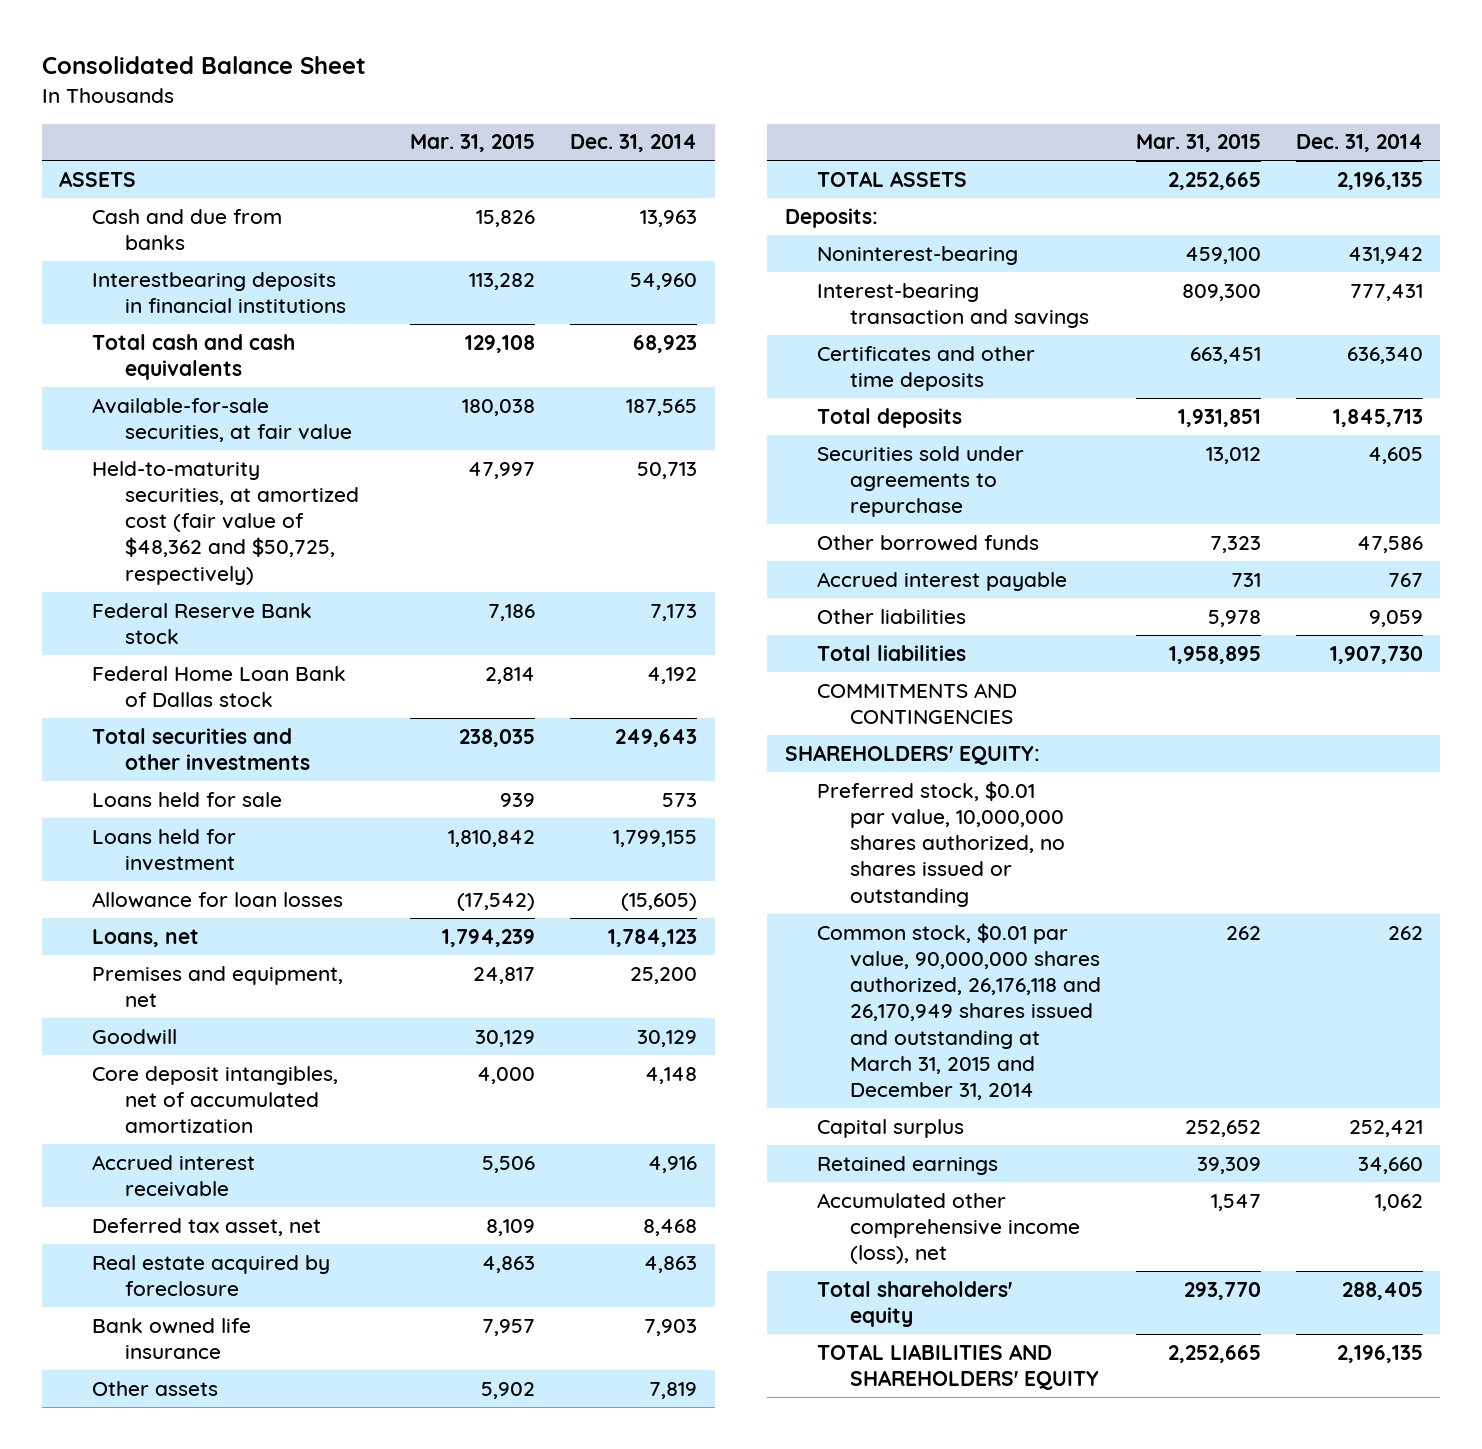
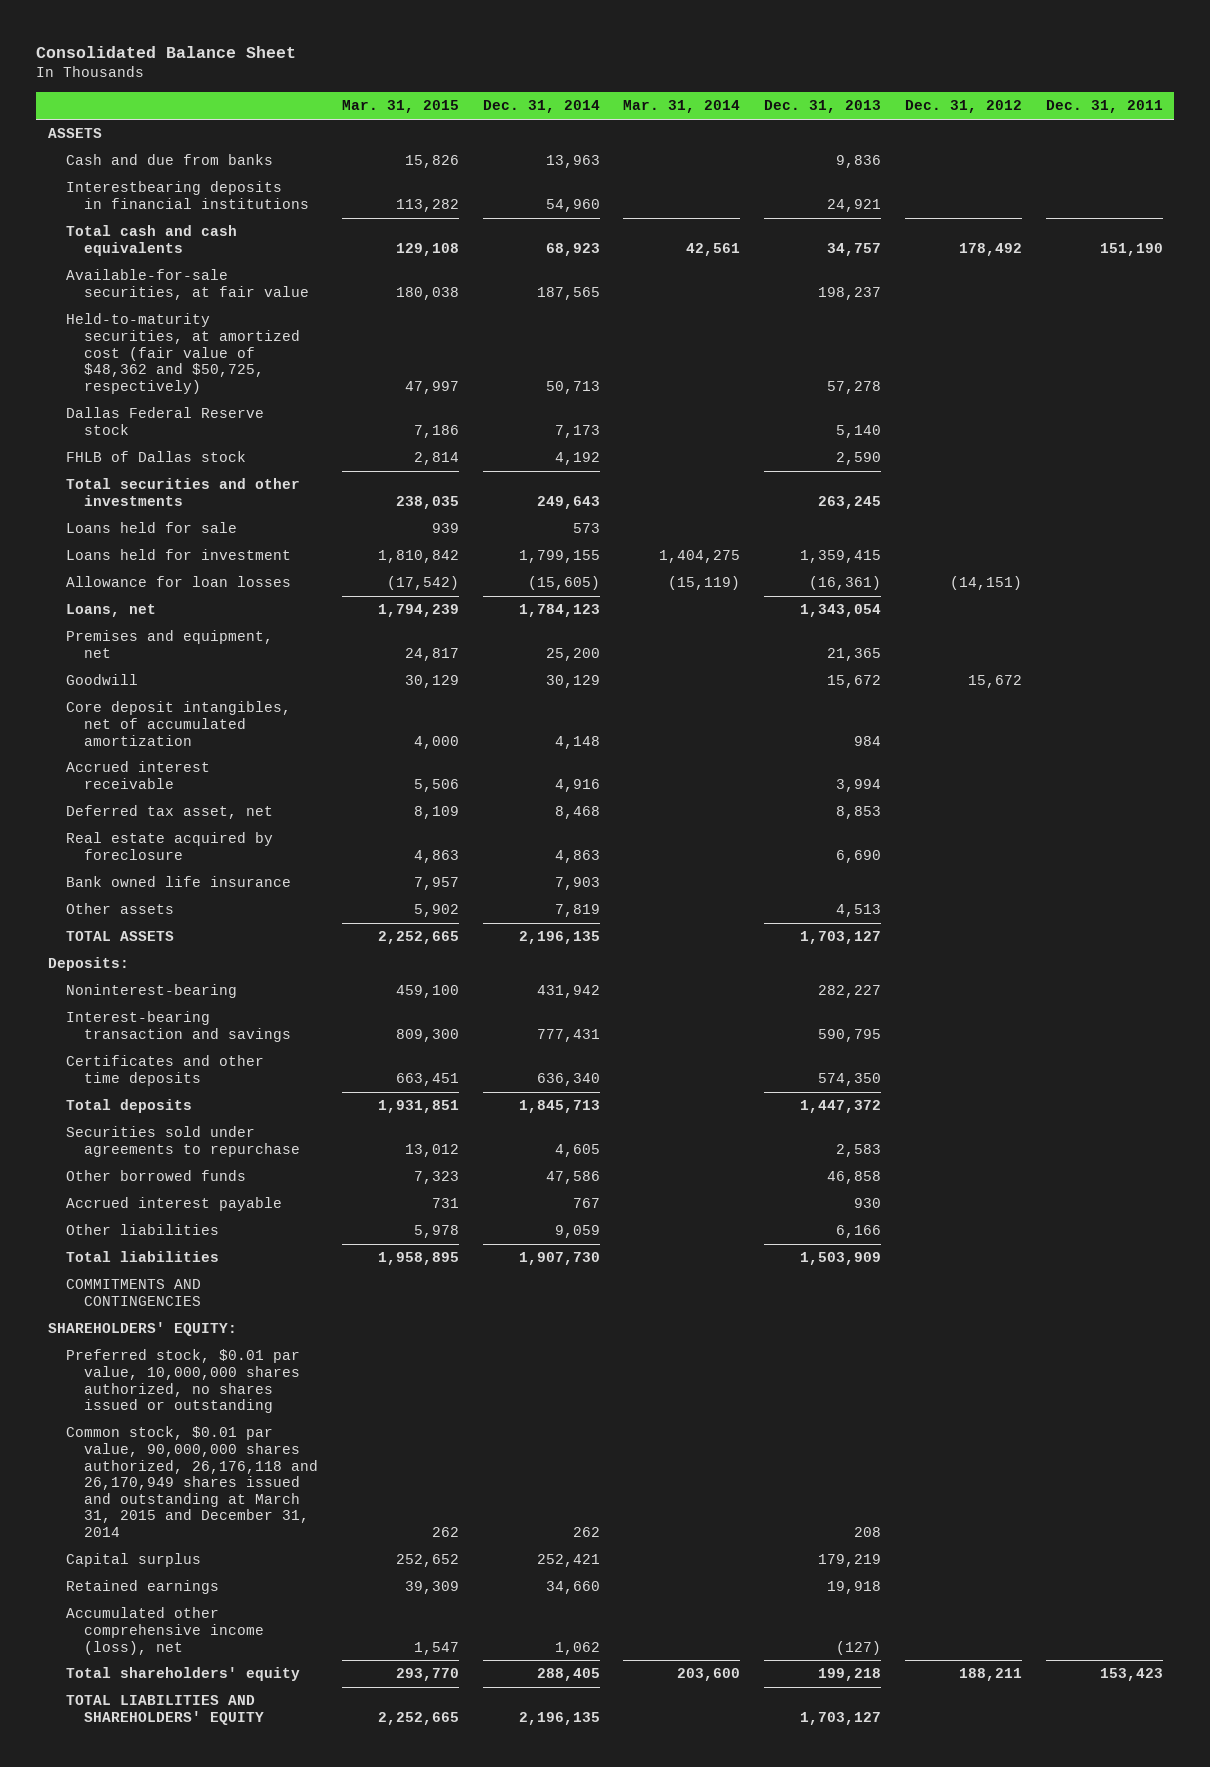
none -> [623,100,741,114] Mar. 31, 2014
none -> [764,100,882,114] Dec. 31, 2013
none -> [904,100,1022,114] Dec. 31, 2012
none -> [1045,100,1163,114] Dec. 31, 2011
[91,602,312,645] Federal Reserve Bank stock -> [65,407,264,435] Dallas Federal Reserve stock
[91,665,346,708] Federal Home Loan Bank of Dallas stock -> [65,451,246,463] FHLB of Dallas stock

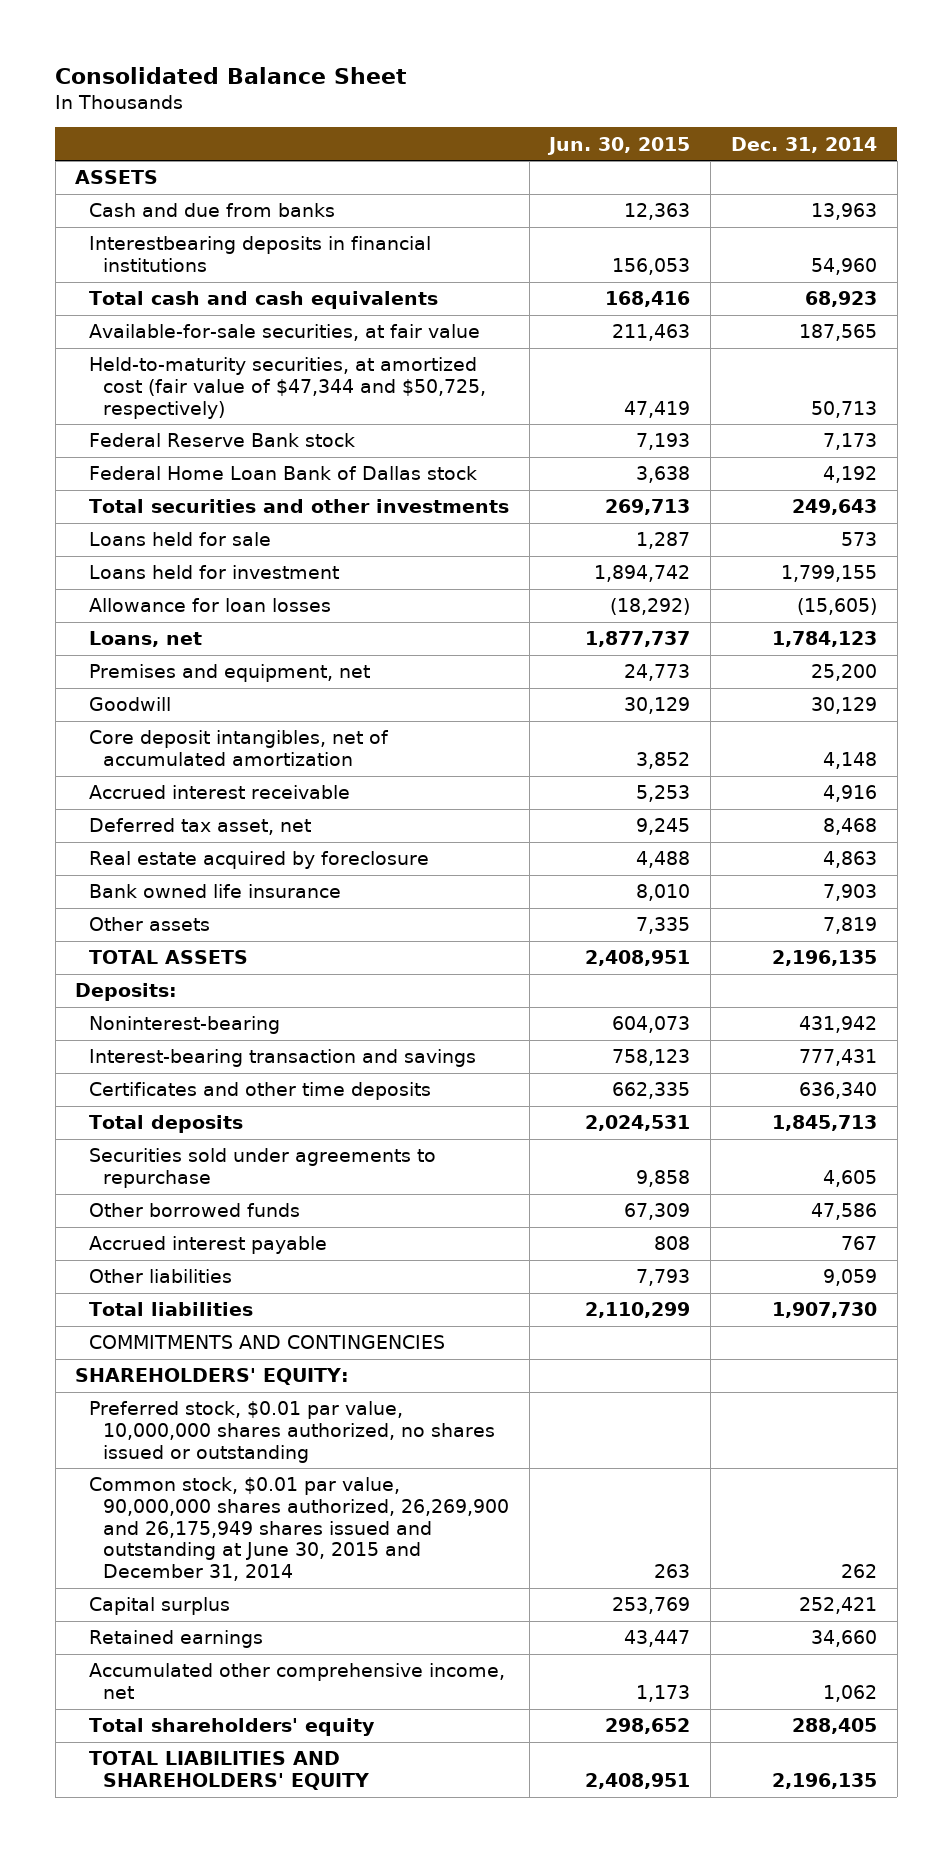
[342,100,460,114] Mar. 31, 2015 -> none
[623,100,741,114] Mar. 31, 2014 -> none
[764,100,882,114] Dec. 31, 2013 -> none
[904,100,1022,114] Dec. 31, 2012 -> none
[1045,100,1163,114] Dec. 31, 2011 -> none
none -> [547,136,691,155] Jun. 30, 2015
[65,313,301,394] Held-to-maturity securities, at amortized cost (fair value of $48,362 and $50,725, respectively) -> [88,357,486,419] Held-to-maturity securities, at amortized cost (fair value of $47,344 and $50,725, respectively)
[65,407,264,435] Dallas Federal Reserve stock -> [88,433,355,448] Federal Reserve Bank stock
[65,451,246,463] FHLB of Dallas stock -> [88,466,477,481] Federal Home Loan Bank of Dallas stock
[65,1426,319,1537] Common stock, $0.01 par value, 90,000,000 shares authorized, 26,176,118 and 26,170,949 shares issued and outstanding at March 31, 2015 and December 31, 2014 -> [88,1477,509,1581] Common stock, $0.01 par value, 90,000,000 shares authorized, 26,269,900 and 26,175,949 shares issued and outstanding at June 30, 2015 and December 31, 2014
[65,1607,265,1655] Accumulated other comprehensive income (loss), net -> [88,1663,505,1699] Accumulated other comprehensive income, net

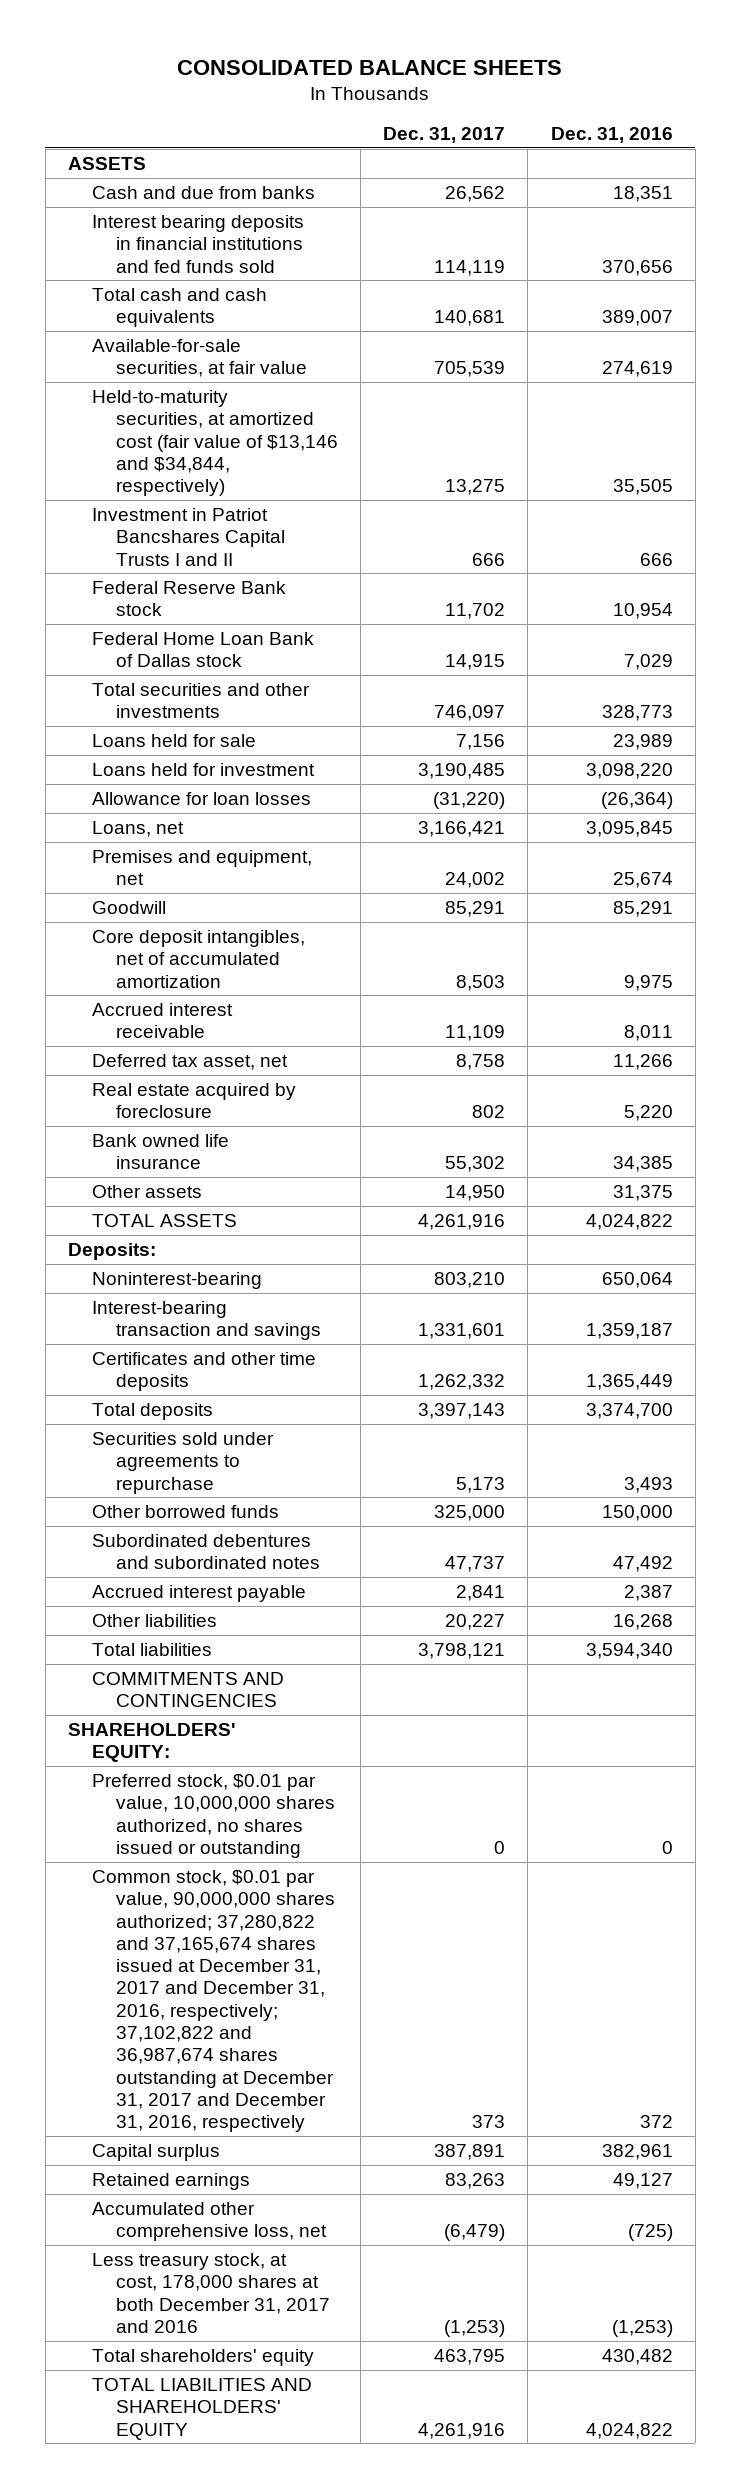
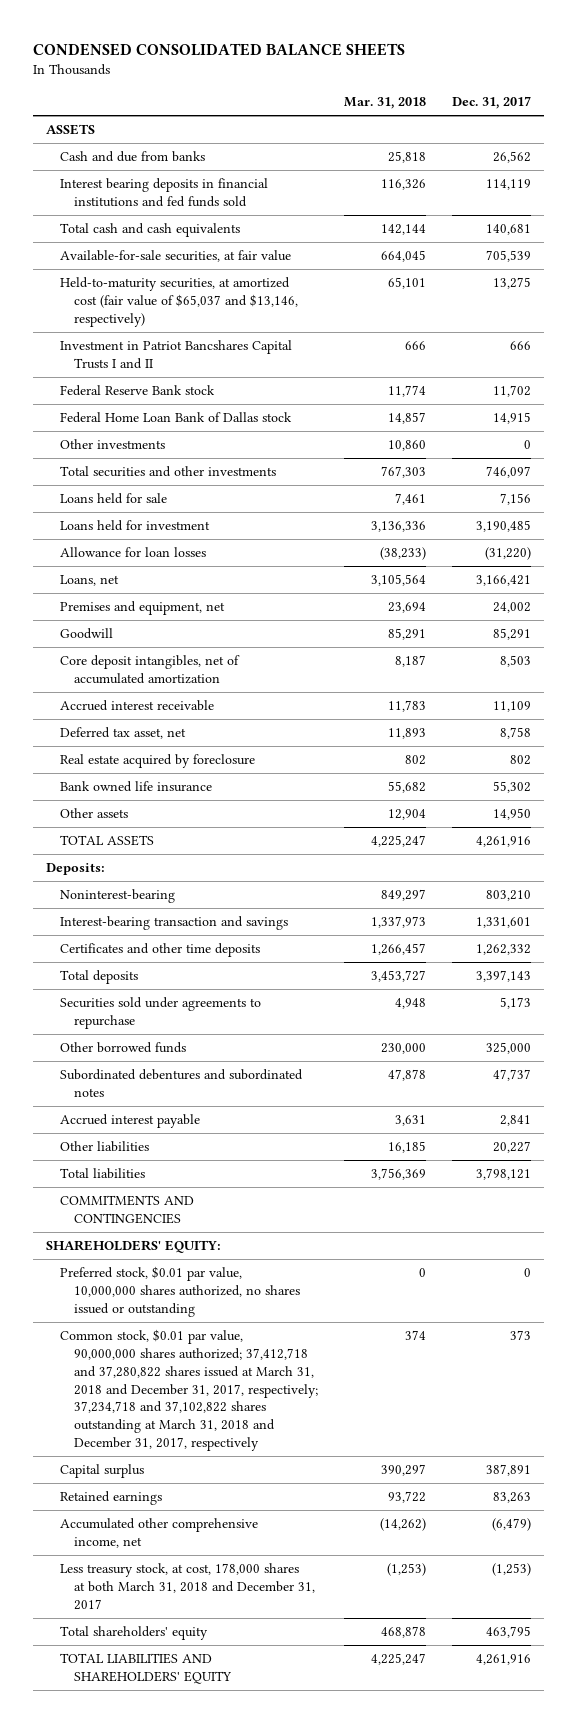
[177,59,563,75] CONSOLIDATED BALANCE SHEETS -> [33,43,406,57] CONDENSED CONSOLIDATED BALANCE SHEETS
[550,127,673,144] Dec. 31, 2016 -> none
none -> [343,96,426,109] Mar. 31, 2018
[91,389,338,497] Held-to-maturity securities, at amortized cost (fair value of $13,146 and $34,844, respectively) -> [60,277,298,327] Held-to-maturity securities, at amortized cost (fair value of $65,037 and $13,146, respectively)
none -> [60,439,166,450] Other investments
[91,1869,335,2133] Common stock, $0.01 par value, 90,000,000 shares authorized; 37,280,822 and 37,165,674 shares issued at December 31, 2017 and December 31, 2016, respectively; 37,102,822 and 36,987,674 shares outstanding at December 31, 2017 and December 31, 2016, respectively -> [60,1329,318,1452] Common stock, $0.01 par value, 90,000,000 shares authorized; 37,412,718 and 37,280,822 shares issued at March 31, 2018 and December 31, 2017, respectively; 37,234,718 and 37,102,822 shares outstanding at March 31, 2018 and December 31, 2017, respectively
[91,2201,327,2242] Accumulated other comprehensive loss, net -> [60,1518,259,1548] Accumulated other comprehensive income, net
[91,2252,330,2333] Less treasury stock, at cost, 178,000 shares at both December 31, 2017 and 2016 -> [60,1563,315,1610] Less treasury stock, at cost, 178,000 shares at both March 31, 2018 and December 31, 2017

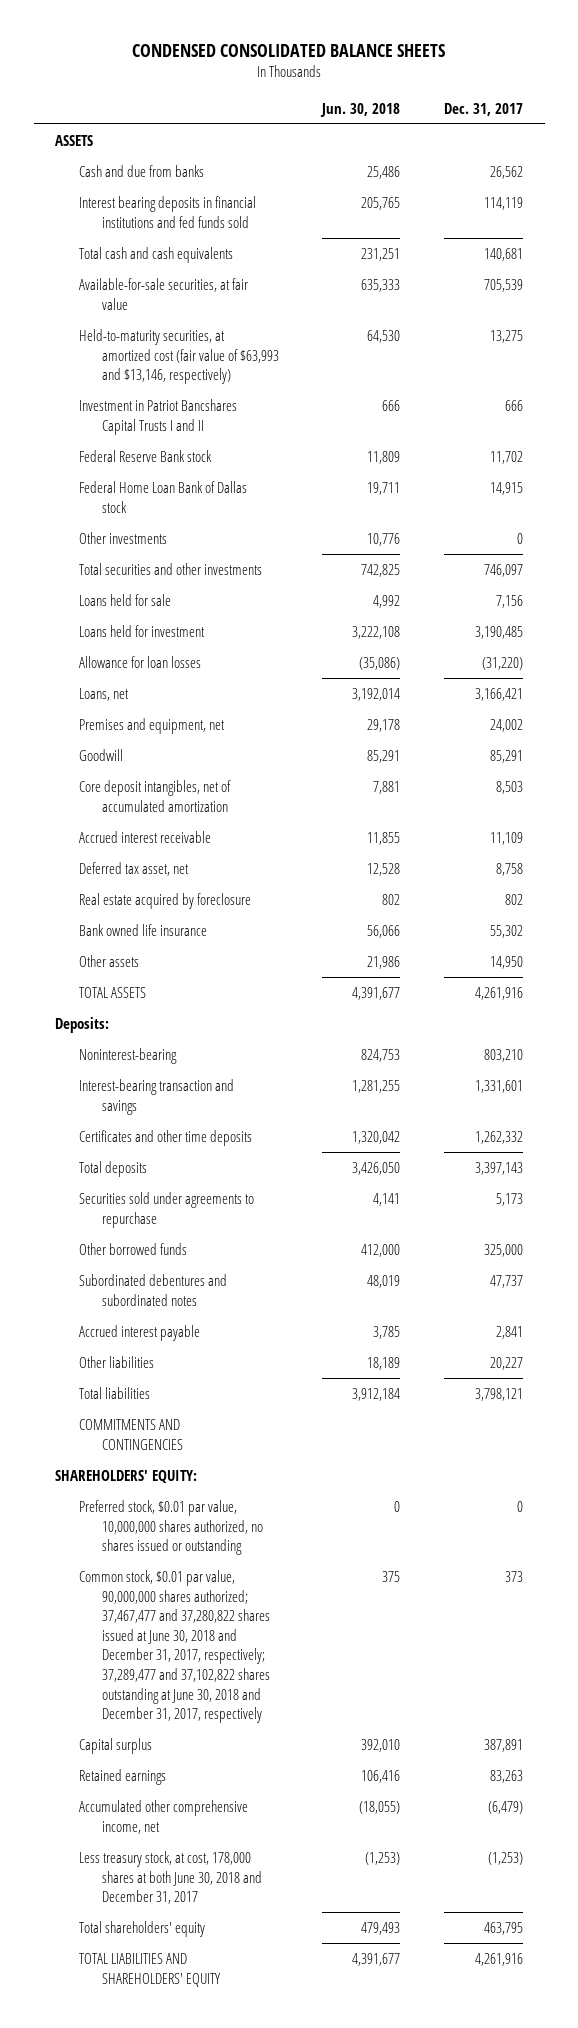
[343,96,426,109] Mar. 31, 2018 -> none
none -> [320,102,401,117] Jun. 30, 2018
[60,277,298,327] Held-to-maturity securities, at amortized cost (fair value of $65,037 and $13,146, respectively) -> [78,329,279,385] Held-to-maturity securities, at amortized cost (fair value of $63,993 and $13,146, respectively)
[60,1329,318,1452] Common stock, $0.01 par value, 90,000,000 shares authorized; 37,412,718 and 37,280,822 shares issued at March 31, 2018 and December 31, 2017, respectively; 37,234,718 and 37,102,822 shares outstanding at March 31, 2018 and December 31, 2017, respectively -> [78,1570,270,1724] Common stock, $0.01 par value, 90,000,000 shares authorized; 37,467,477 and 37,280,822 shares issued at June 30, 2018 and December 31, 2017, respectively; 37,289,477 and 37,102,822 shares outstanding at June 30, 2018 and December 31, 2017, respectively
[60,1563,315,1610] Less treasury stock, at cost, 178,000 shares at both March 31, 2018 and December 31, 2017 -> [78,1851,262,1905] Less treasury stock, at cost, 178,000 shares at both June 30, 2018 and December 31, 2017

